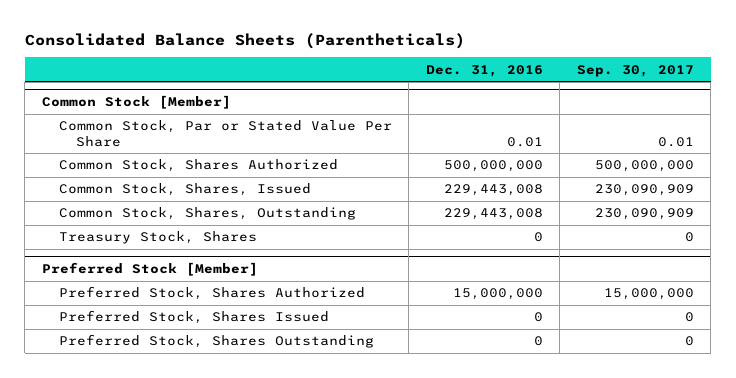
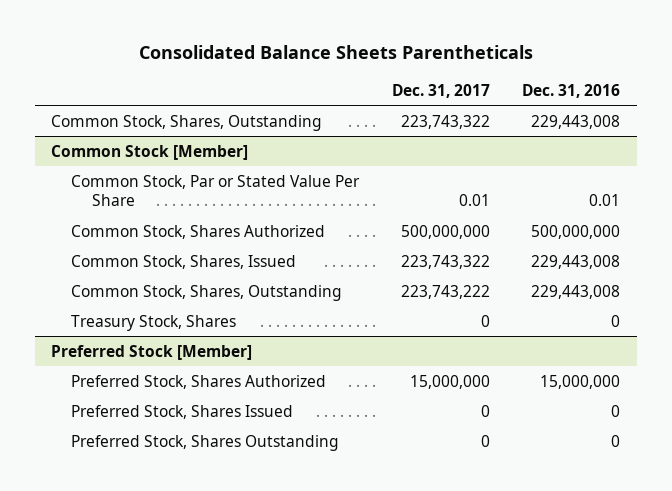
[24,32,465,49] Consolidated Balance Sheets (Parentheticals) -> [138,45,533,60] Consolidated Balance Sheets Parentheticals
[576,64,694,77] Sep. 30, 2017 -> none
none -> [391,83,490,98] Dec. 31, 2017
none -> [51,114,323,131] Common Stock, Shares, Outstanding

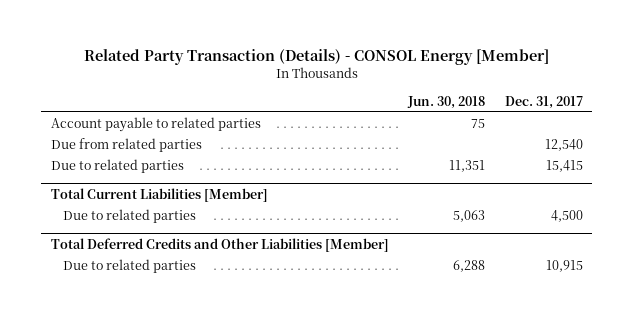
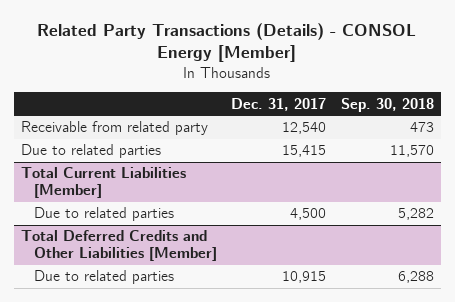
[83,48,549,65] Related Party Transaction (Details) - CONSOL Energy [Member] -> [37,23,417,63] Related Party Transactions (Details) - CONSOL Energy [Member]
[407,95,486,109] Jun. 30, 2018 -> none
none -> [340,97,434,112] Sep. 30, 2018
[50,117,261,133] Account payable to related parties -> none
[50,138,202,153] Due from related parties -> [20,121,208,136] Receivable from related party

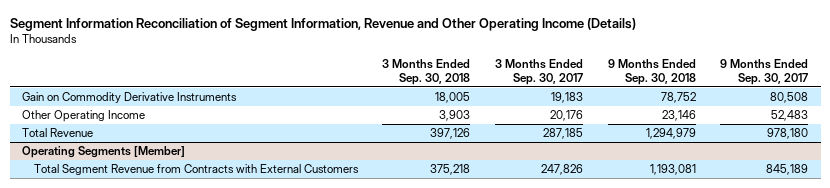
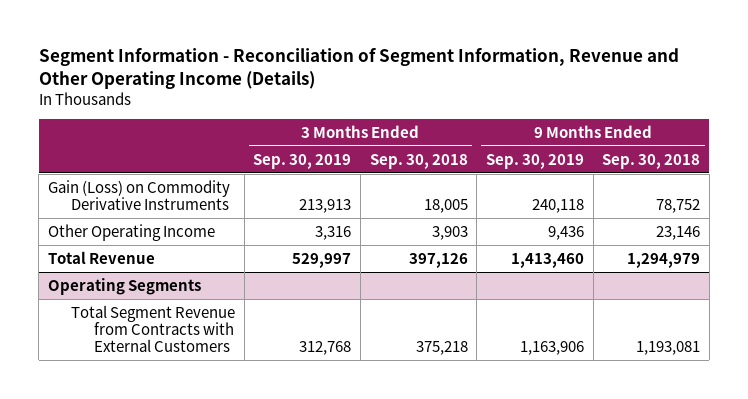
[9,17,636,31] Segment Information Reconciliation of Segment Information, Revenue and Other Operating Income (Details) -> [38,47,679,89] Segment Information - Reconciliation of Segment Information, Revenue and Other Operating Income (Details)
[495,58,584,85] 3 Months Ended Sep. 30, 2017 -> none
[720,58,809,85] 9 Months Ended Sep. 30, 2017 -> none
none -> [253,153,352,169] Sep. 30, 2019
none -> [485,153,584,169] Sep. 30, 2019
[22,92,238,104] Gain on Commodity Derivative Instruments -> [47,179,230,210] Gain (Loss) on Commodity Derivative Instruments
[22,146,186,159] Operating Segments [Member] -> [47,277,201,295] Operating Segments

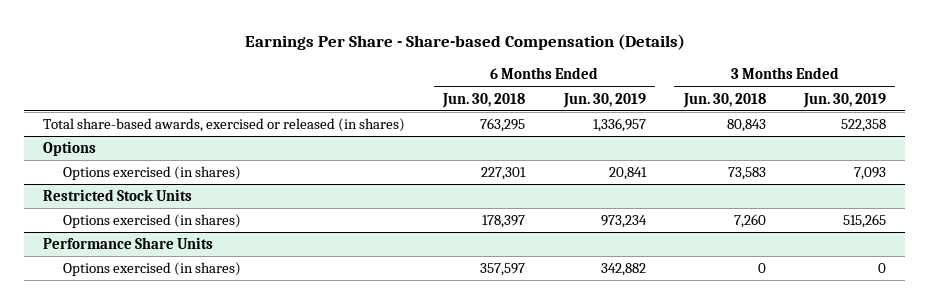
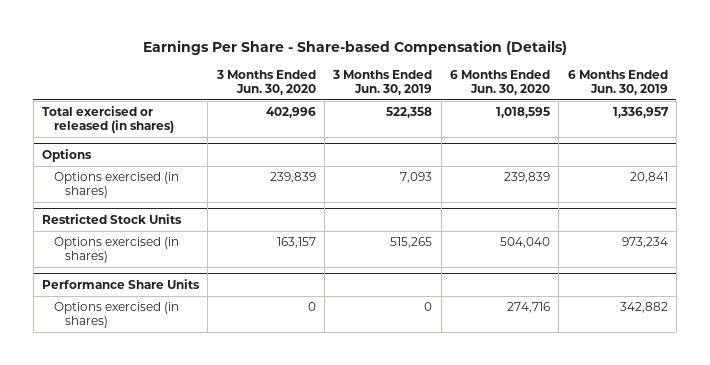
[442,92,526,108] Jun. 30, 2018 -> none
[682,92,766,108] Jun. 30, 2018 -> none
none -> [215,69,316,95] 3 Months Ended Jun. 30, 2020
none -> [449,69,550,95] 6 Months Ended Jun. 30, 2020
[43,118,406,133] Total share-based awards, exercised or released (in shares) -> [41,106,174,133] Total exercised or released (in shares)

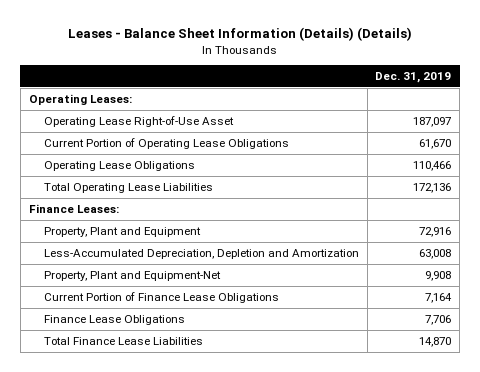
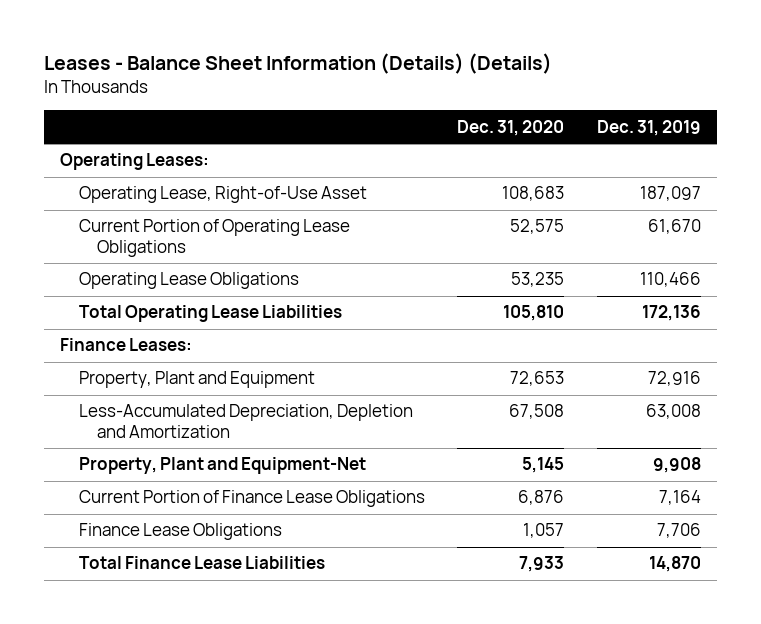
none -> [457,119,565,136] Dec. 31, 2020
[43,115,234,127] Operating Lease Right-of-Use Asset -> [78,186,367,204] Operating Lease, Right-of-Use Asset

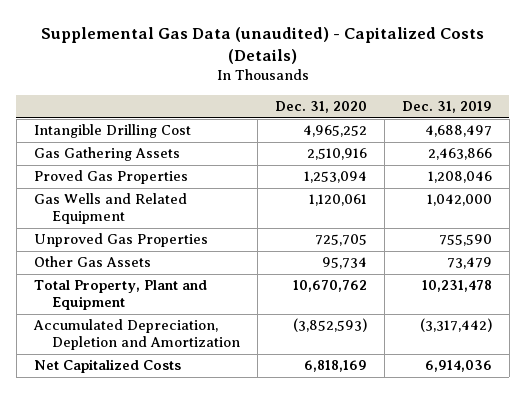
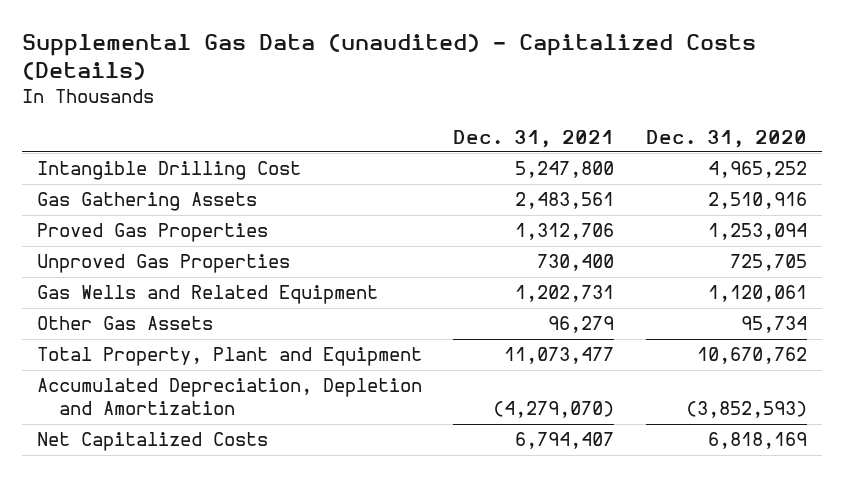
[401,101,492,114] Dec. 31, 2019 -> none
none -> [453,129,615,148] Dec. 31, 2021
[33,193,187,225] Gas Wells and Related Equipment -> [37,285,379,305] Gas Wells and Related Equipment

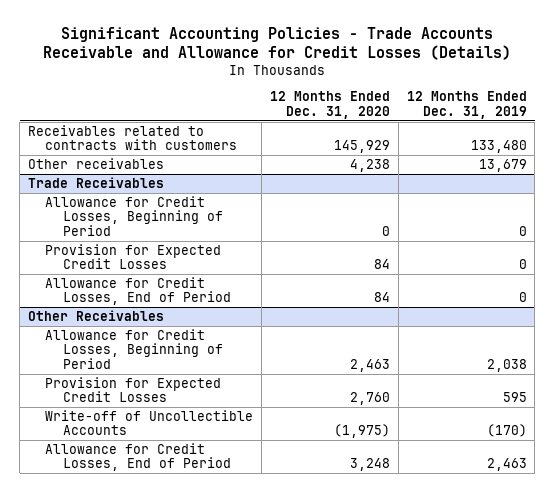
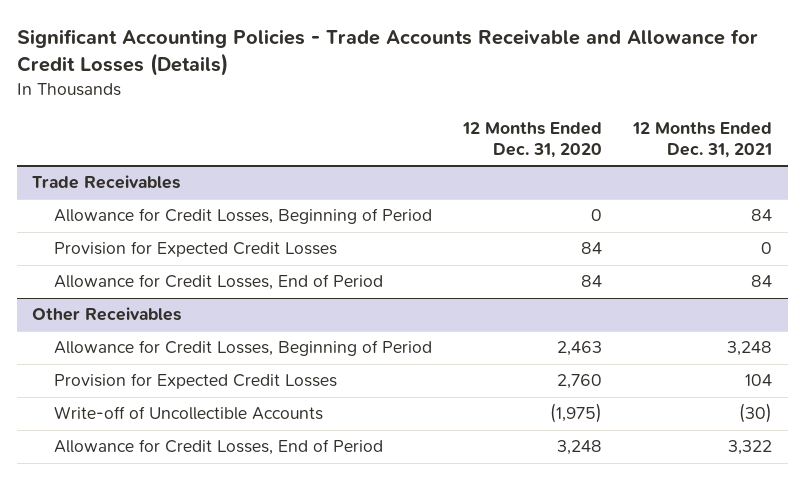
[406,91,527,119] 12 Months Ended Dec. 31, 2019 -> none
none -> [632,122,773,158] 12 Months Ended Dec. 31, 2021
[27,124,238,151] Receivables related to contracts with customers -> none
[27,157,164,169] Other receivables -> none

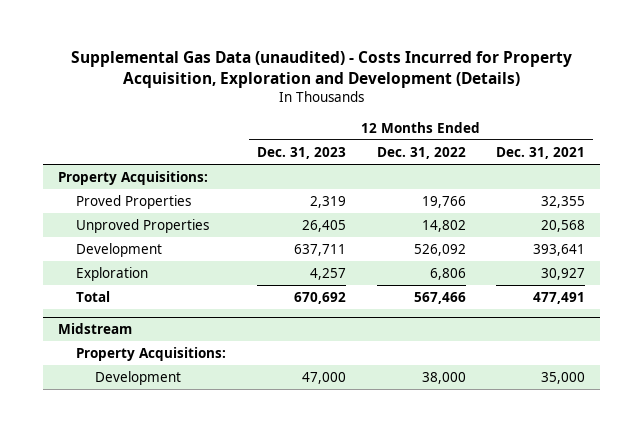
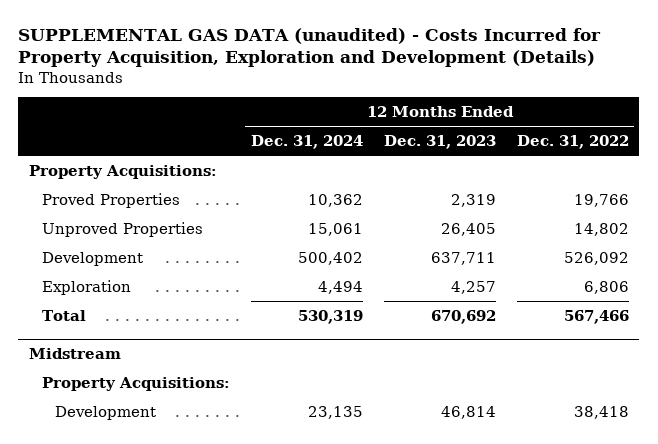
[70,51,572,89] Supplemental Gas Data (unaudited) - Costs Incurred for Property Acquisition, Exploration and Development (Details) -> [18,27,602,68] SUPPLEMENTAL GAS DATA (unaudited) - Costs Incurred for Property Acquisition, Exploration and Development (Details)
[496,146,586,159] Dec. 31, 2021 -> none
none -> [250,135,363,150] Dec. 31, 2024
[302,371,347,384] 47,000 -> [440,405,496,419] 46,814
[421,371,466,384] 38,000 -> [573,405,629,419] 38,418

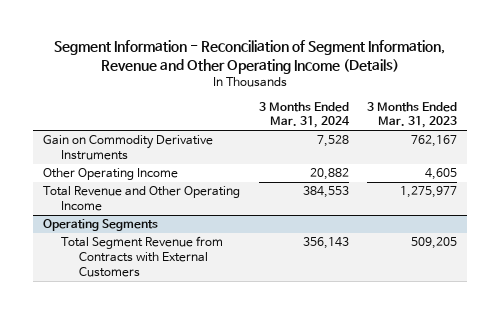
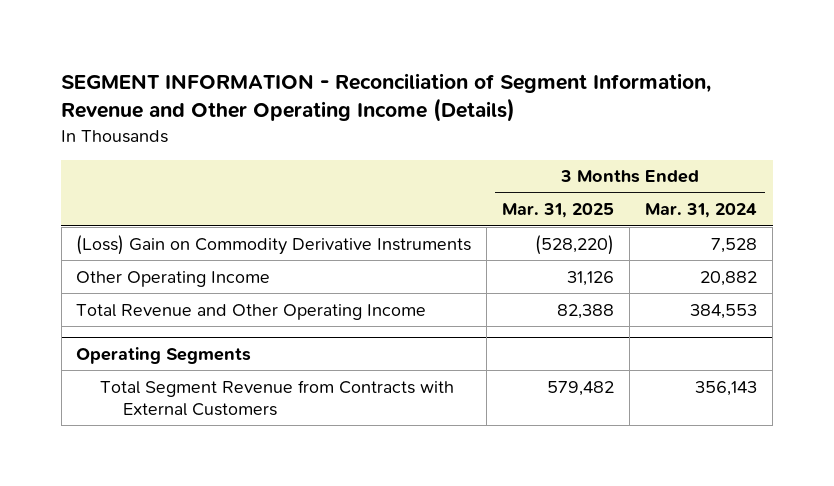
[54,40,446,74] Segment Information - Reconciliation of Segment Information, Revenue and Other Operating Income (Details) -> [61,73,712,123] SEGMENT INFORMATION - Reconciliation of Segment Information, Revenue and Other Operating Income (Details)
[367,101,458,129] 3 Months Ended Mar. 31, 2023 -> none
none -> [502,203,615,219] Mar. 31, 2025
[42,135,213,161] Gain on Commodity Derivative Instruments -> [76,234,472,255] (Loss) Gain on Commodity Derivative Instruments

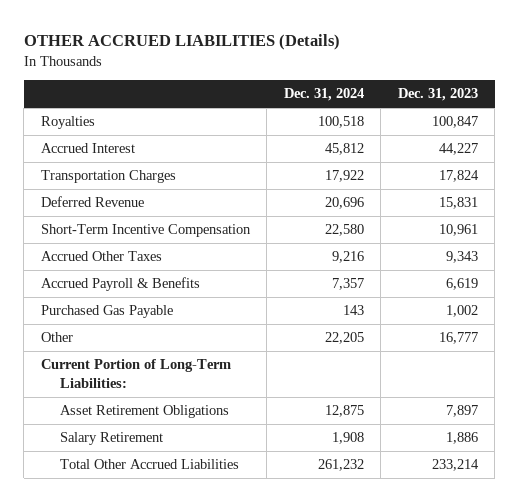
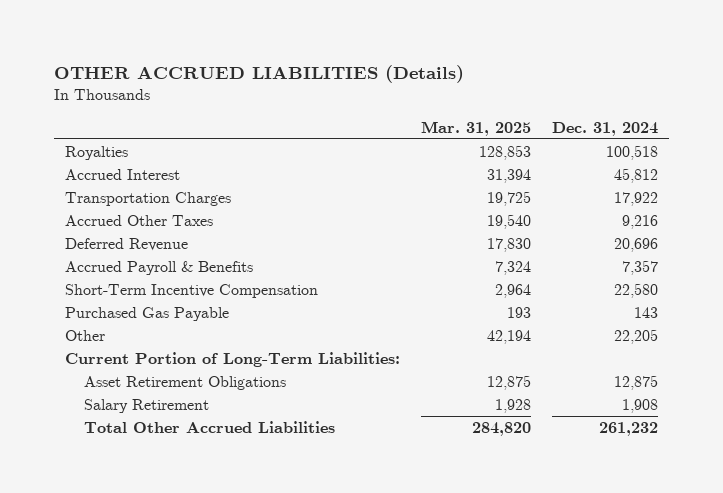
[397,88,478,102] Dec. 31, 2023 -> none
none -> [421,120,532,136] Mar. 31, 2025
[40,196,144,208] Deferred Revenue -> [65,238,189,252] Deferred Revenue
[40,224,251,238] Short-Term Incentive Compensation -> [65,284,319,299] Short-Term Incentive Compensation

